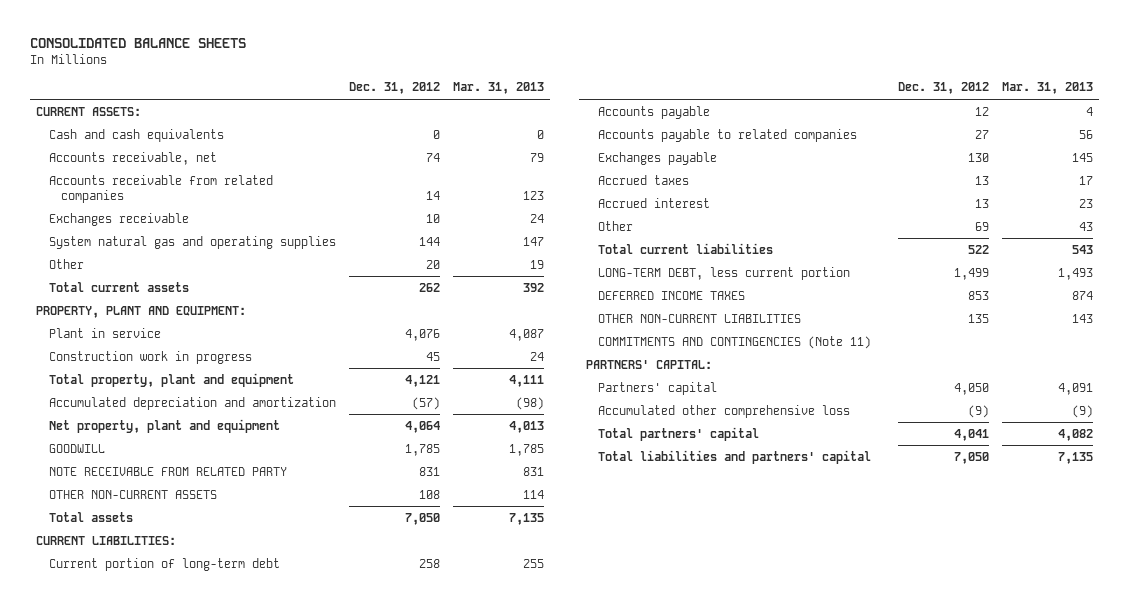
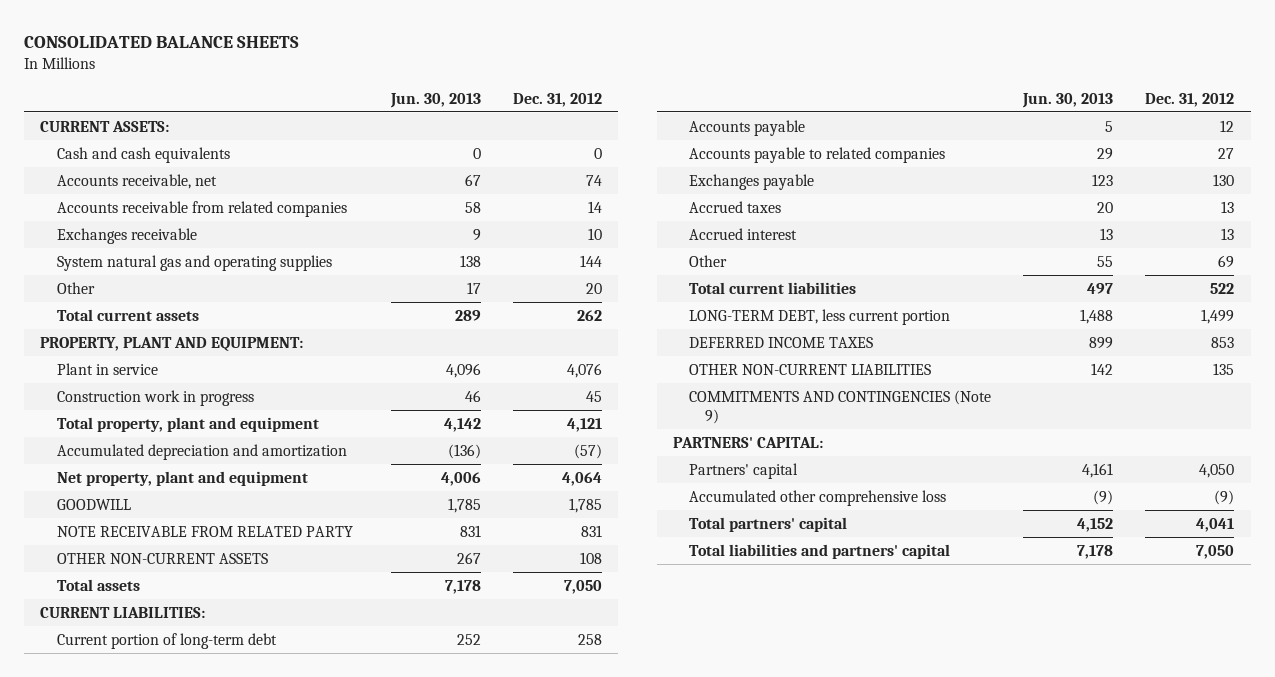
[452,82,544,95] Mar. 31, 2013 -> none
none -> [389,92,481,108] Jun. 30, 2013
[597,335,871,349] COMMITMENTS AND CONTINGENCIES (Note 11) -> [689,389,992,425] COMMITMENTS AND CONTINGENCIES (Note 9)

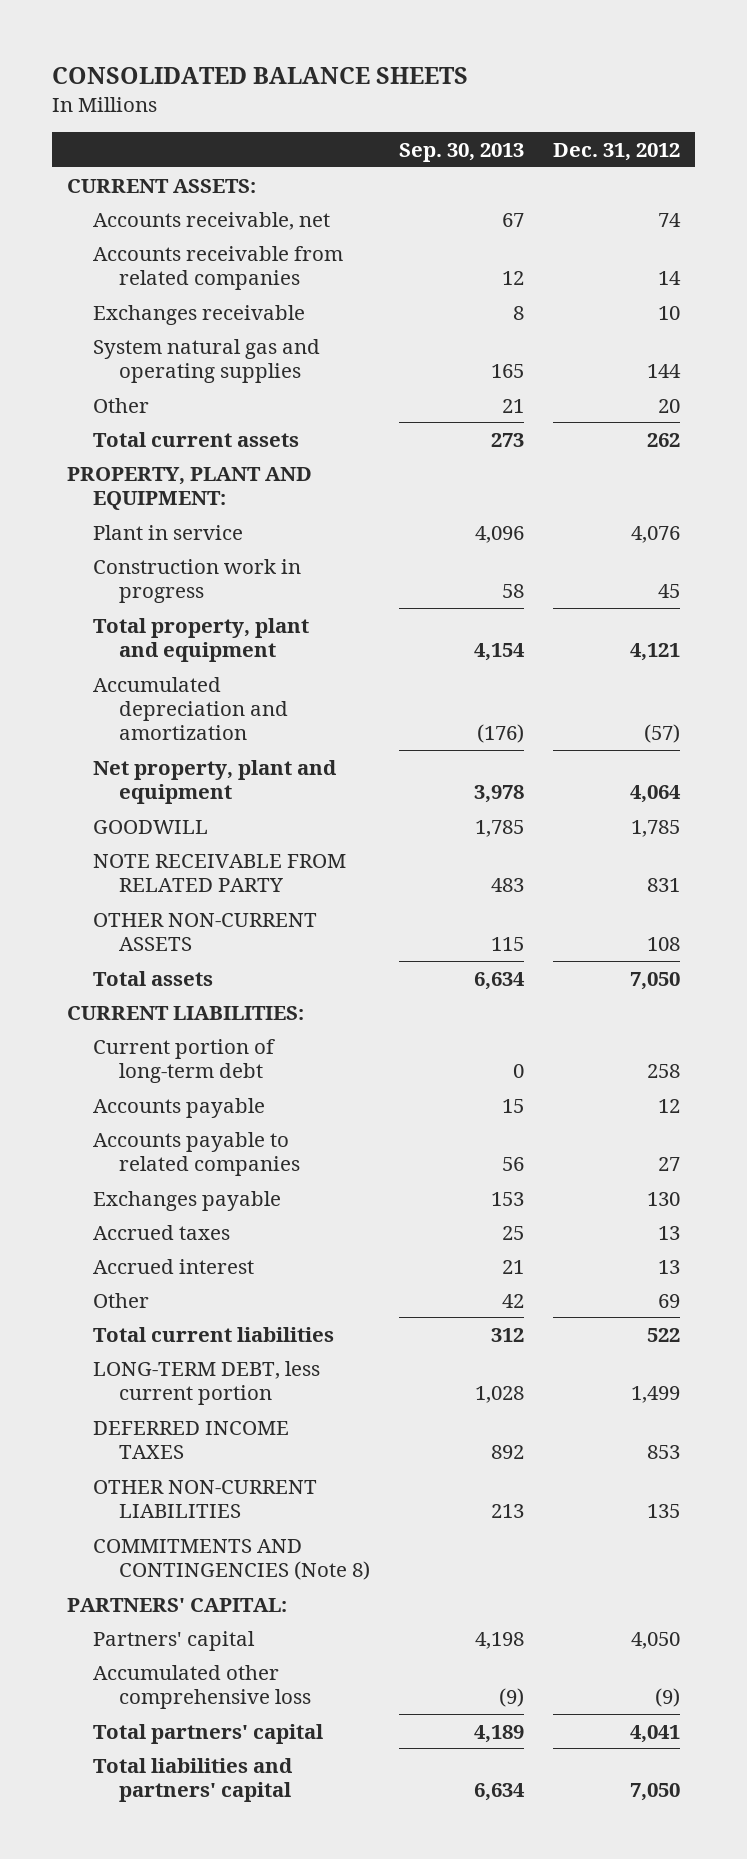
[389,92,481,108] Jun. 30, 2013 -> none
none -> [398,142,524,162] Sep. 30, 2013
[56,146,230,163] Cash and cash equivalents -> none
[689,389,992,425] COMMITMENTS AND CONTINGENCIES (Note 9) -> [92,1538,370,1580] COMMITMENTS AND CONTINGENCIES (Note 8)

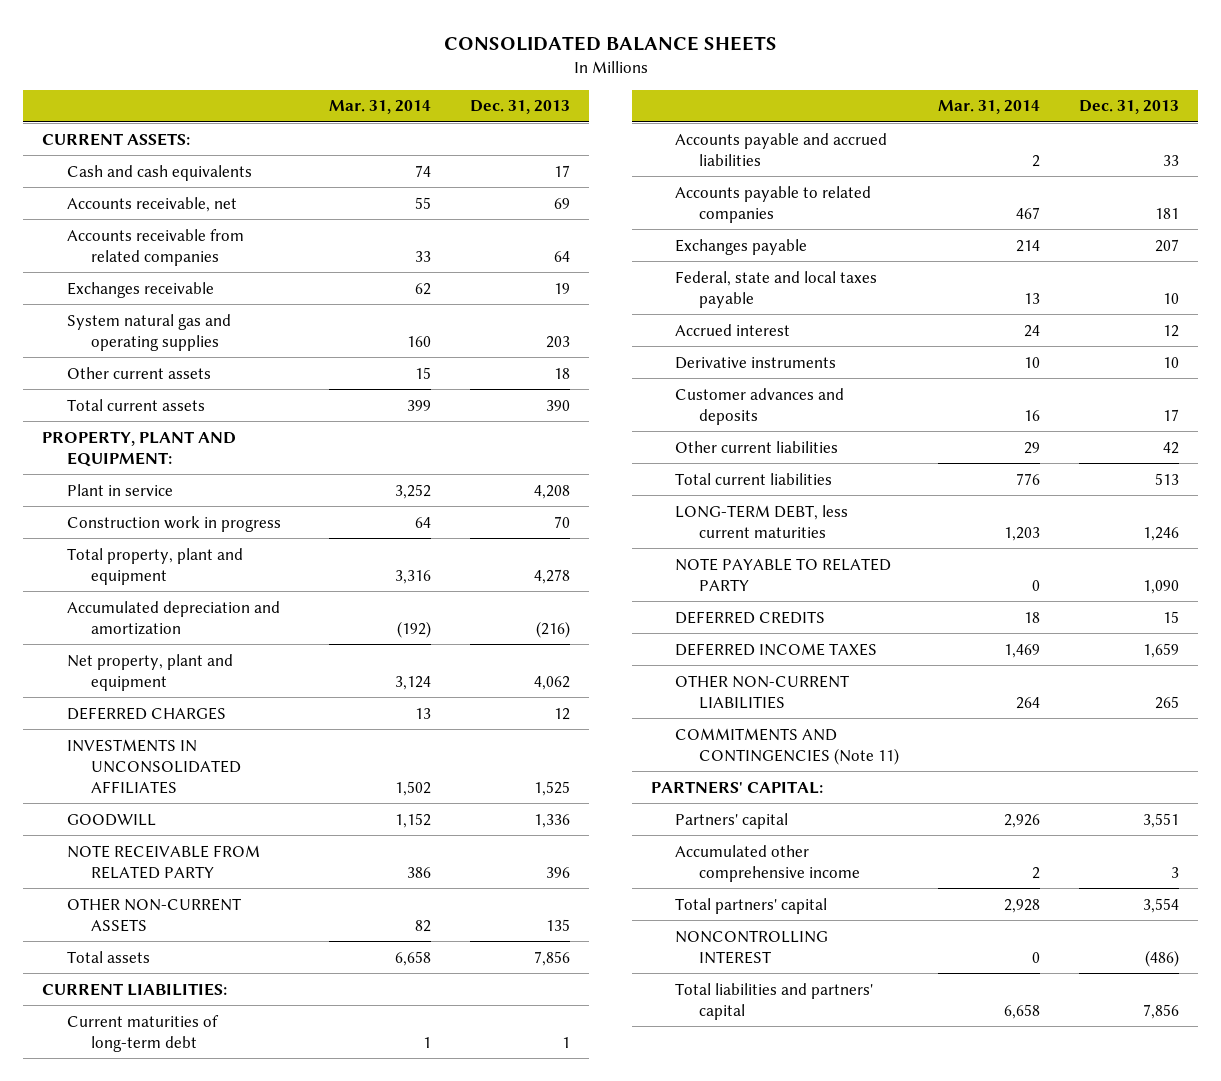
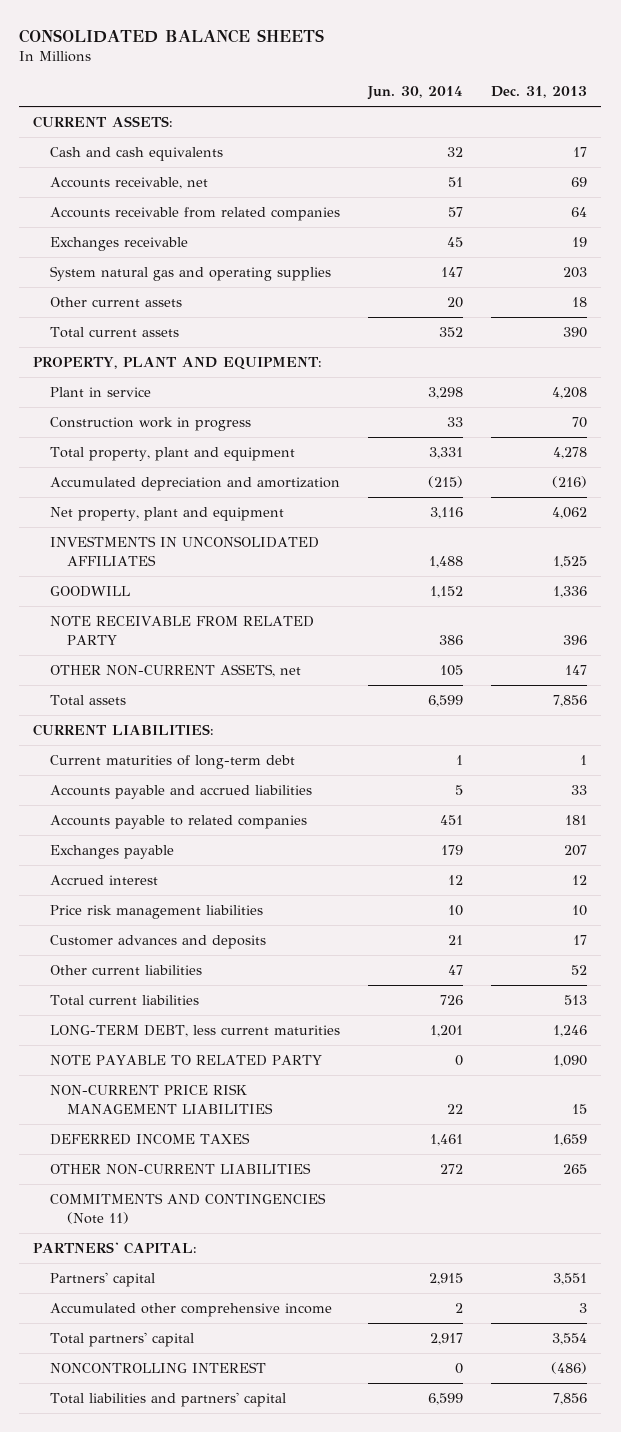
[329,100,432,115] Mar. 31, 2014 -> none
none -> [367,85,464,100] Jun. 30, 2014
[66,706,226,720] DEFERRED CHARGES -> none
[66,897,241,932] OTHER NON-CURRENT ASSETS -> [50,664,302,678] OTHER NON-CURRENT ASSETS, net
[545,918,570,931] 135 -> [565,665,588,676] 147
[675,270,878,308] Federal, state and local taxes payable -> none
[675,356,837,369] Derivative instruments -> [50,905,264,920] Price risk management liabilities
[1162,441,1179,454] 42 -> [571,965,588,976] 52
[675,610,826,624] DEFERRED CREDITS -> [50,1084,273,1114] NON-CURRENT PRICE RISK MANAGEMENT LIABILITIES

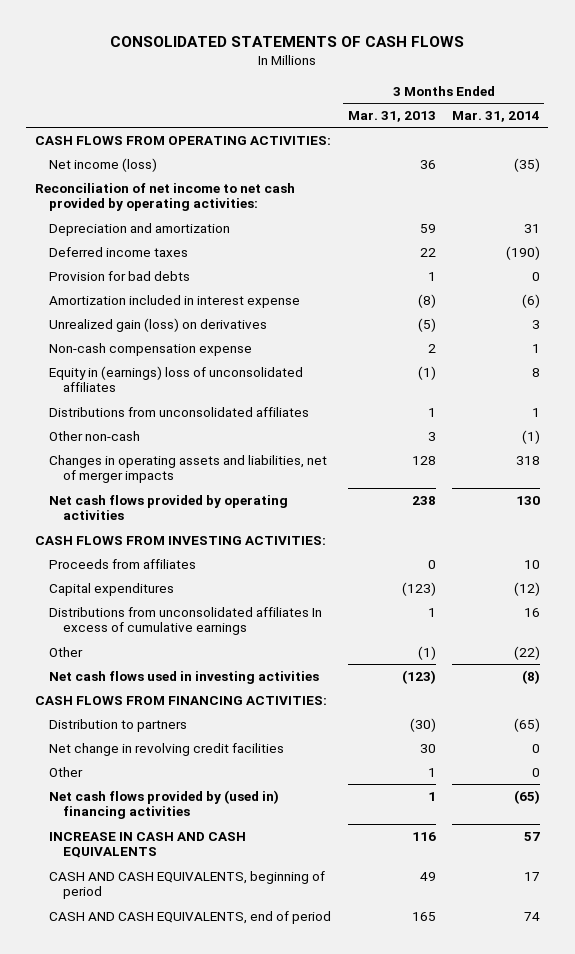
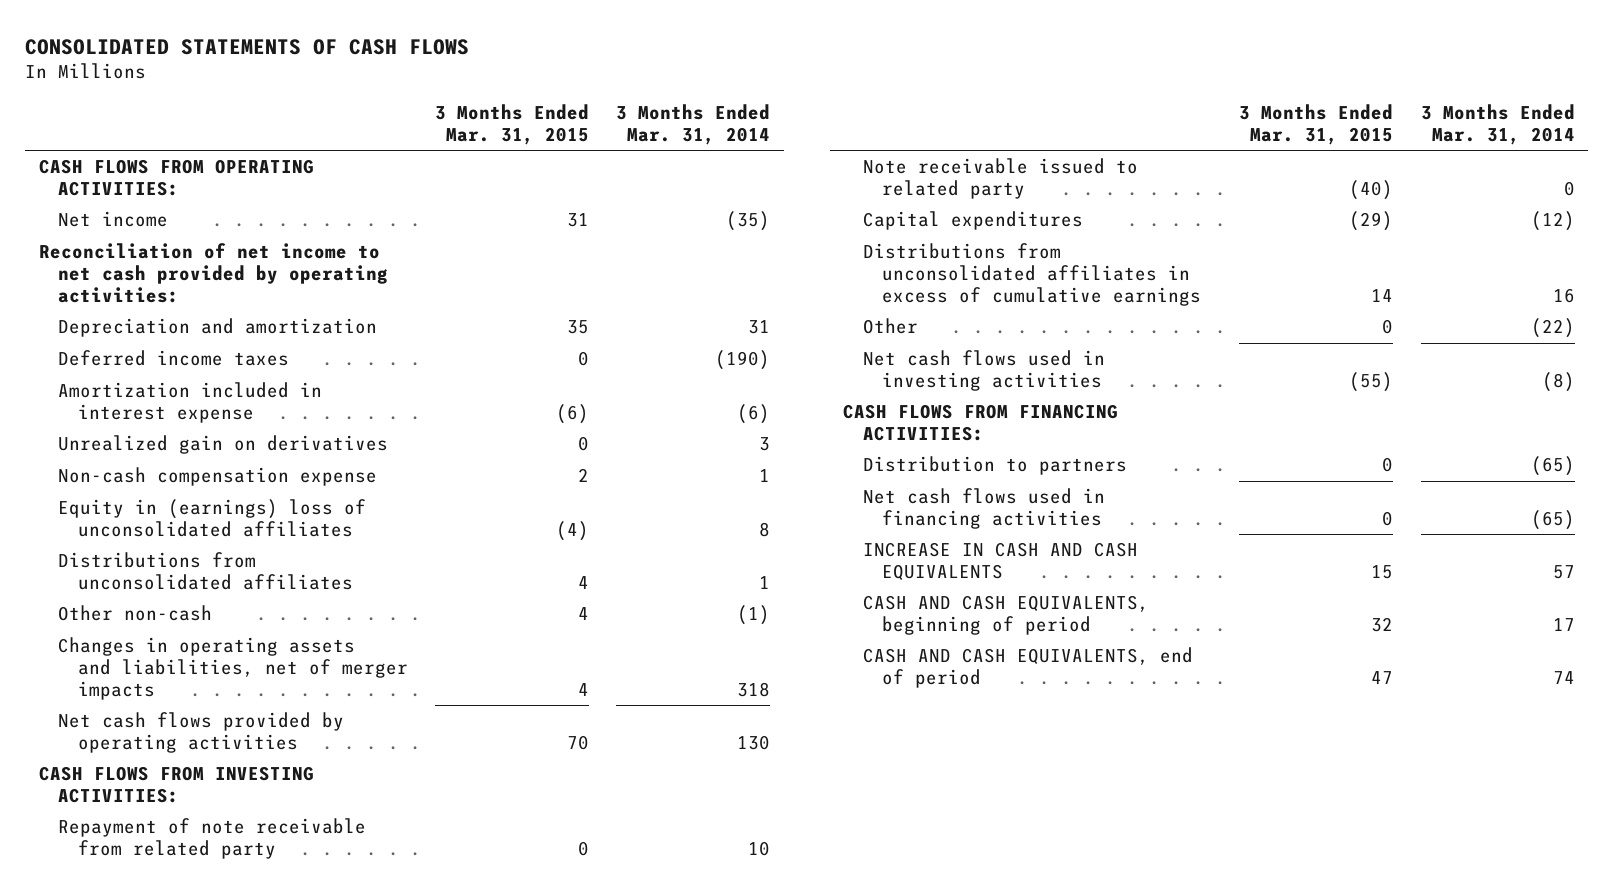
[347,110,436,122] Mar. 31, 2013 -> none
none -> [434,103,589,145] 3 Months Ended Mar. 31, 2015
[49,157,158,172] Net income (loss) -> [58,211,169,228] Net income
[49,270,191,281] Provision for bad debts -> none
[49,317,268,332] Unrealized gain (loss) on derivatives -> [58,435,389,455] Unrealized gain on derivatives
[49,558,197,569] Proceeds from affiliates -> none
none -> [58,818,367,859] Repayment of note receivable from related party
none -> [862,158,1138,199] Note receivable issued to related party
[49,606,323,636] Distributions from unconsolidated affiliates In excess of cumulative earnings -> [862,243,1201,306] Distributions from unconsolidated affiliates in excess of cumulative earnings
[49,742,285,756] Net change in revolving credit facilities -> none
[49,766,84,777] Other -> none
[49,789,280,820] Net cash flows provided by (used in) financing activities -> [862,488,1105,529] Net cash flows used in financing activities

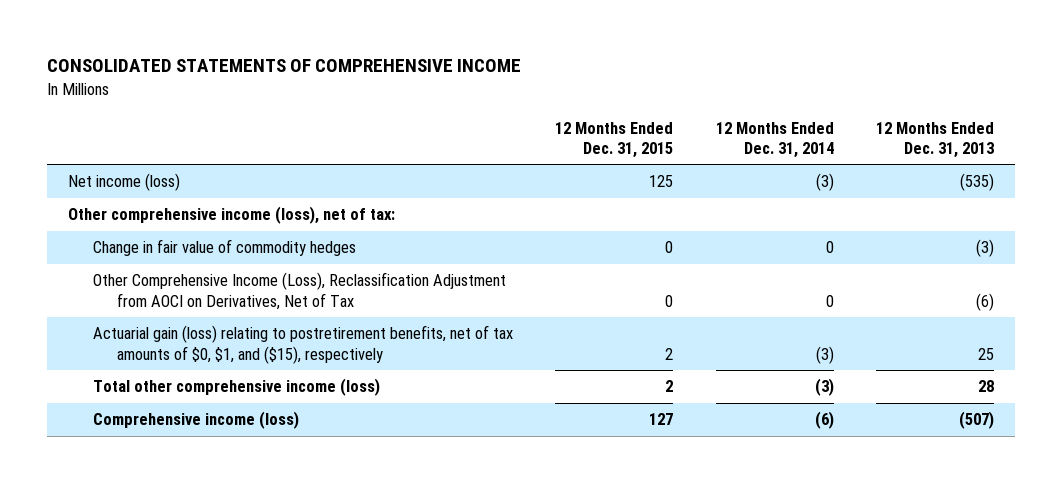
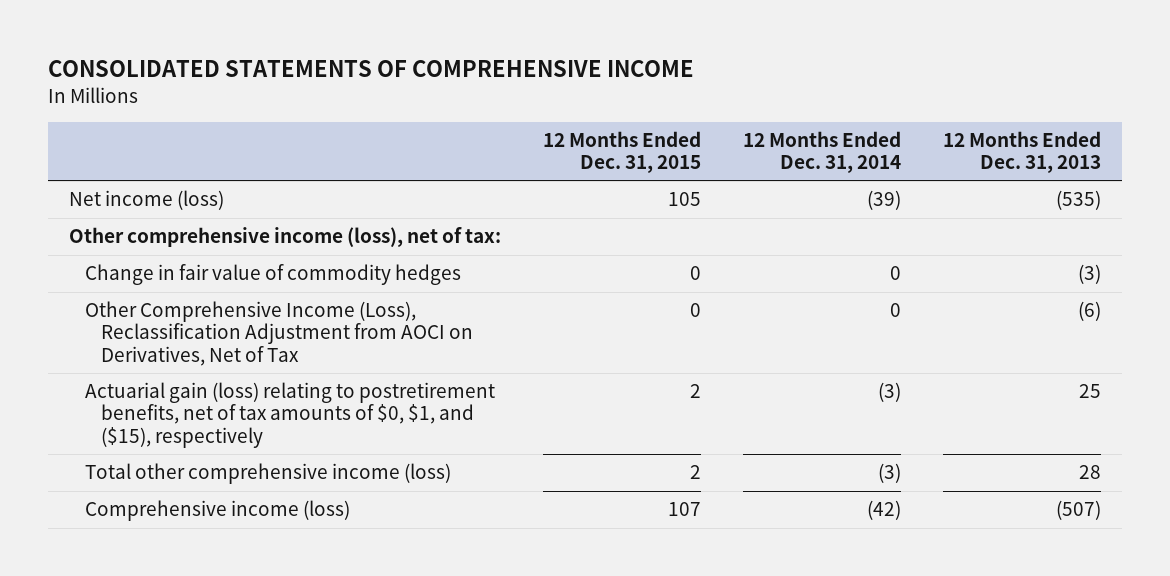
[649,175,674,188] 125 -> [667,192,701,207] 105
[815,173,834,192] (3) -> [867,190,902,211] (39)
[649,413,674,426] 127 -> [667,502,701,517] 107
[814,411,834,430] (6) -> [867,500,902,521] (42)

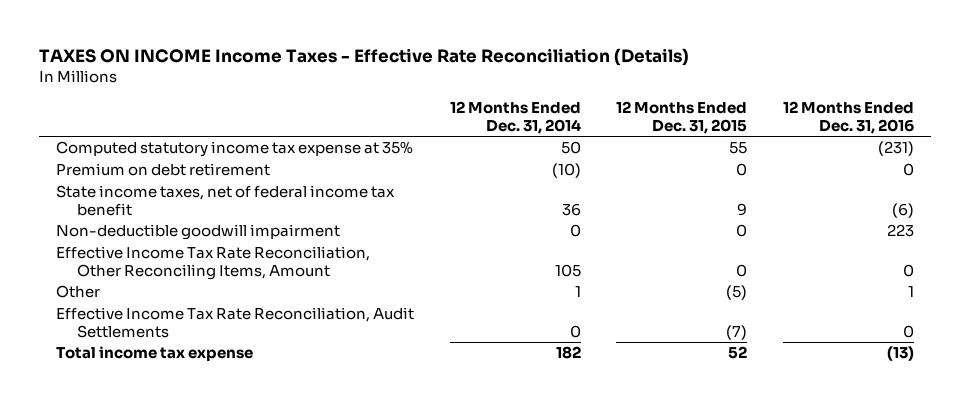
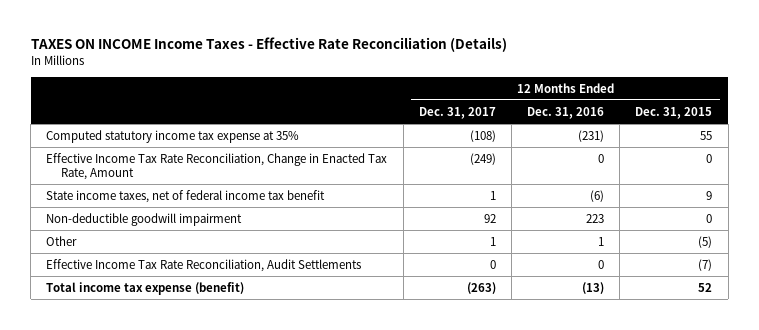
[449,101,581,134] 12 Months Ended Dec. 31, 2014 -> none
none -> [418,106,496,119] Dec. 31, 2017
[56,163,271,177] Premium on debt retirement -> none
none -> [46,152,388,181] Effective Income Tax Rate Reconciliation, Change in Enacted Tax Rate, Amount
[56,246,371,280] Effective Income Tax Rate Reconciliation, Other Reconciling Items, Amount -> none
[56,346,254,362] Total income tax expense -> [46,281,245,295] Total income tax expense (benefit)

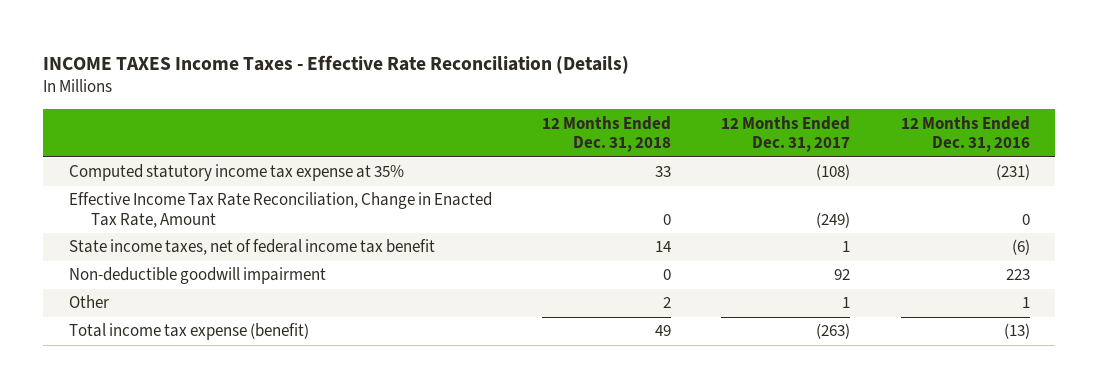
[30,36,507,52] TAXES ON INCOME Income Taxes - Effective Rate Reconciliation (Details) -> [43,54,630,74] INCOME TAXES Income Taxes - Effective Rate Reconciliation (Details)
[635,106,713,119] Dec. 31, 2015 -> none
none -> [541,115,671,153] 12 Months Ended Dec. 31, 2018
[46,258,362,272] Effective Income Tax Rate Reconciliation, Audit Settlements -> none

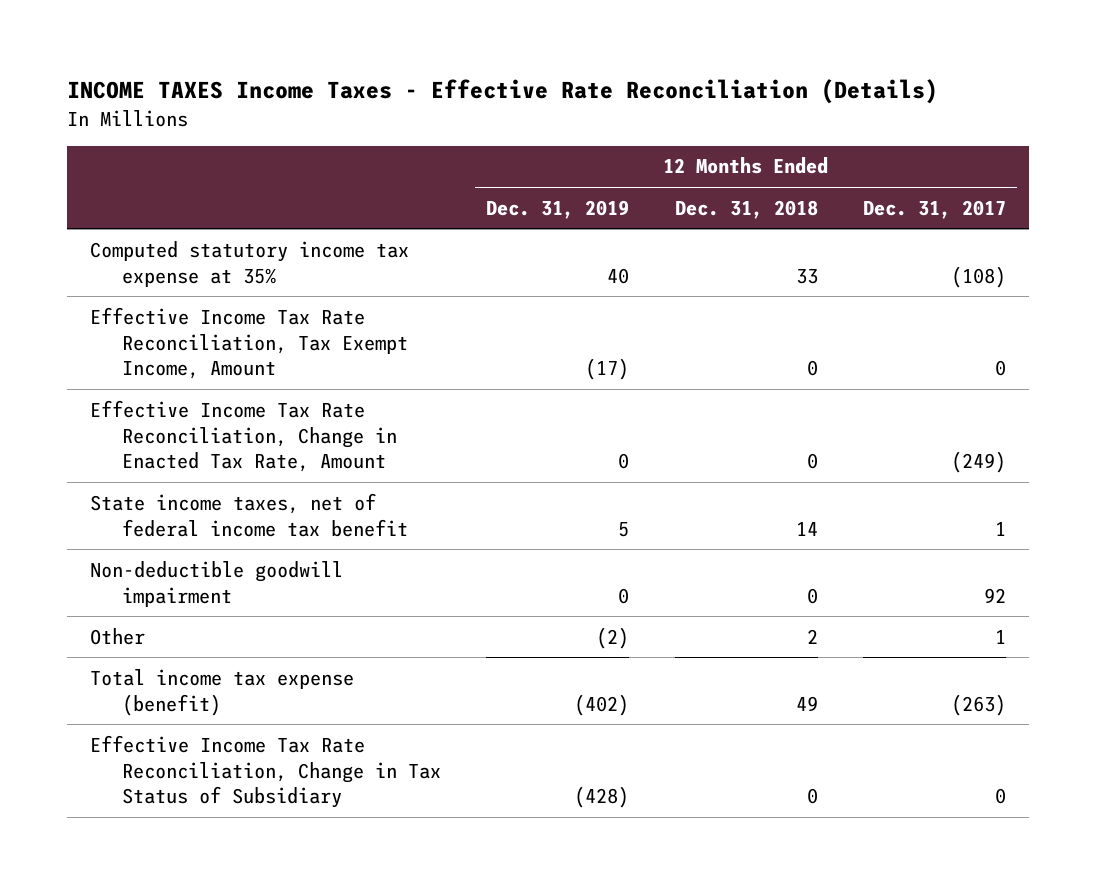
[900,115,1030,153] 12 Months Ended Dec. 31, 2016 -> none
none -> [486,199,630,219] Dec. 31, 2019
none -> [89,306,408,380] Effective Income Tax Rate Reconciliation, Tax Exempt Income, Amount
none -> [89,734,441,809] Effective Income Tax Rate Reconciliation, Change in Tax Status of Subsidiary

